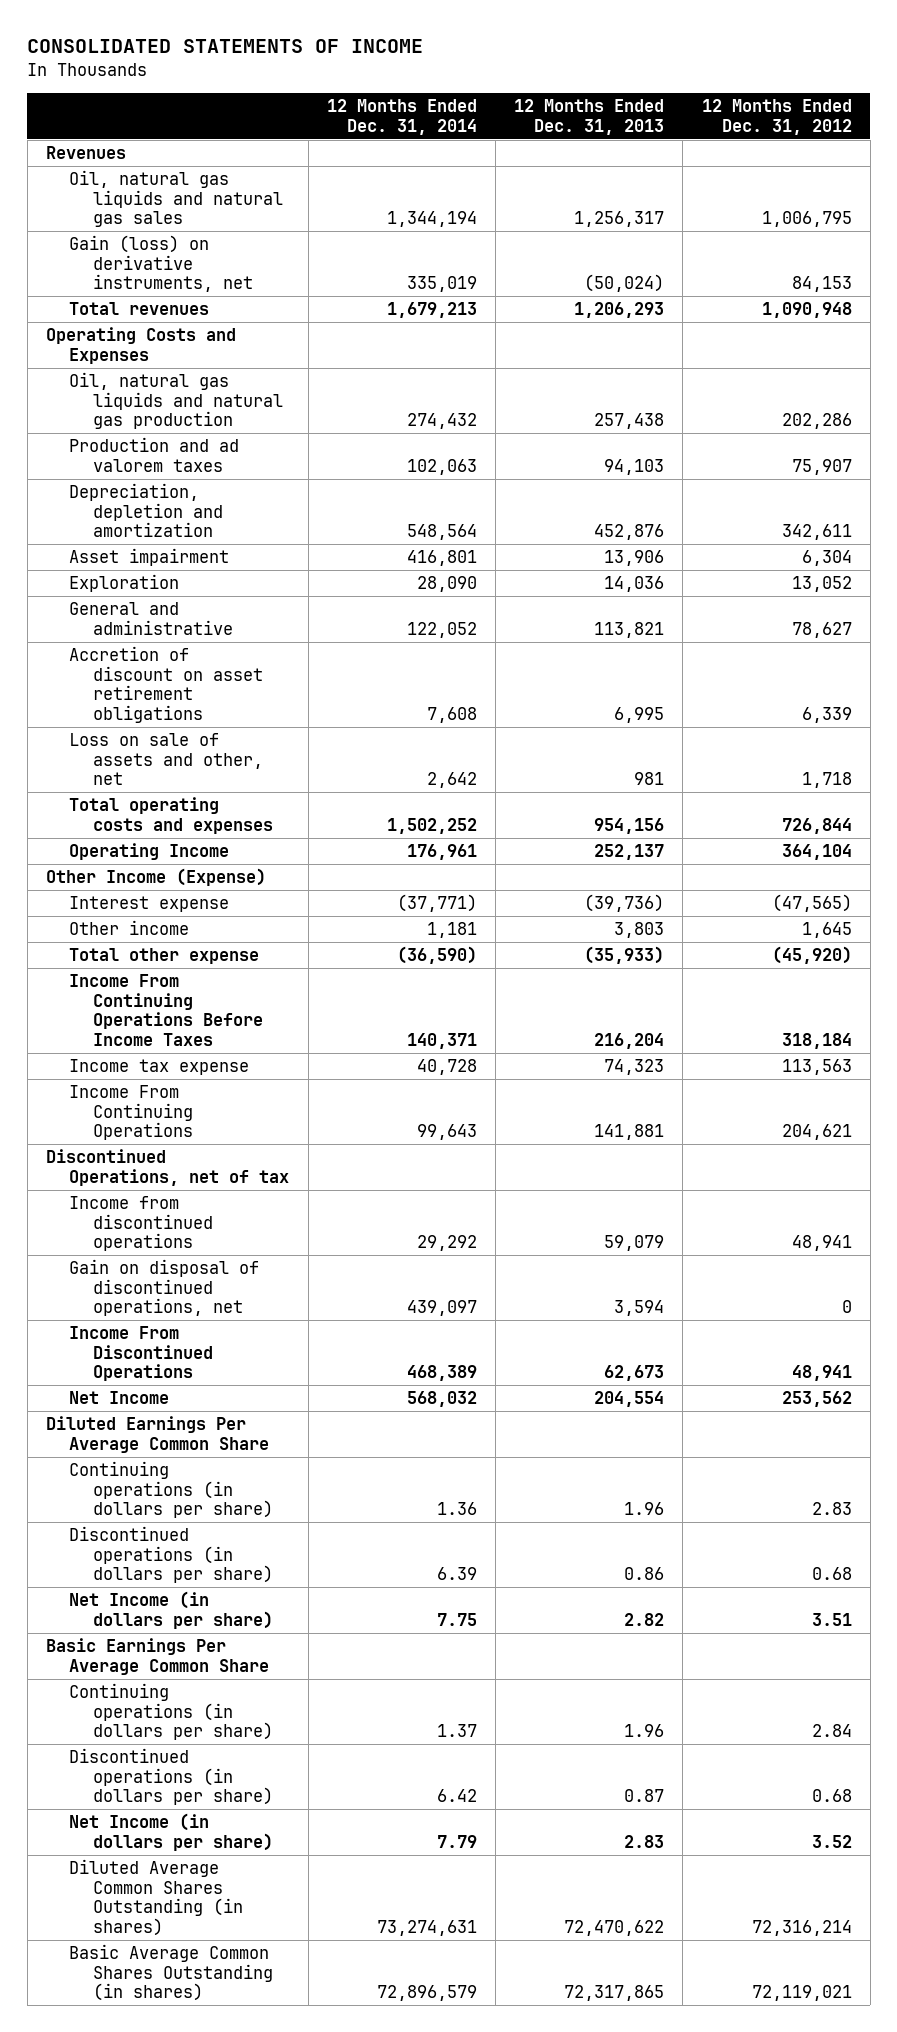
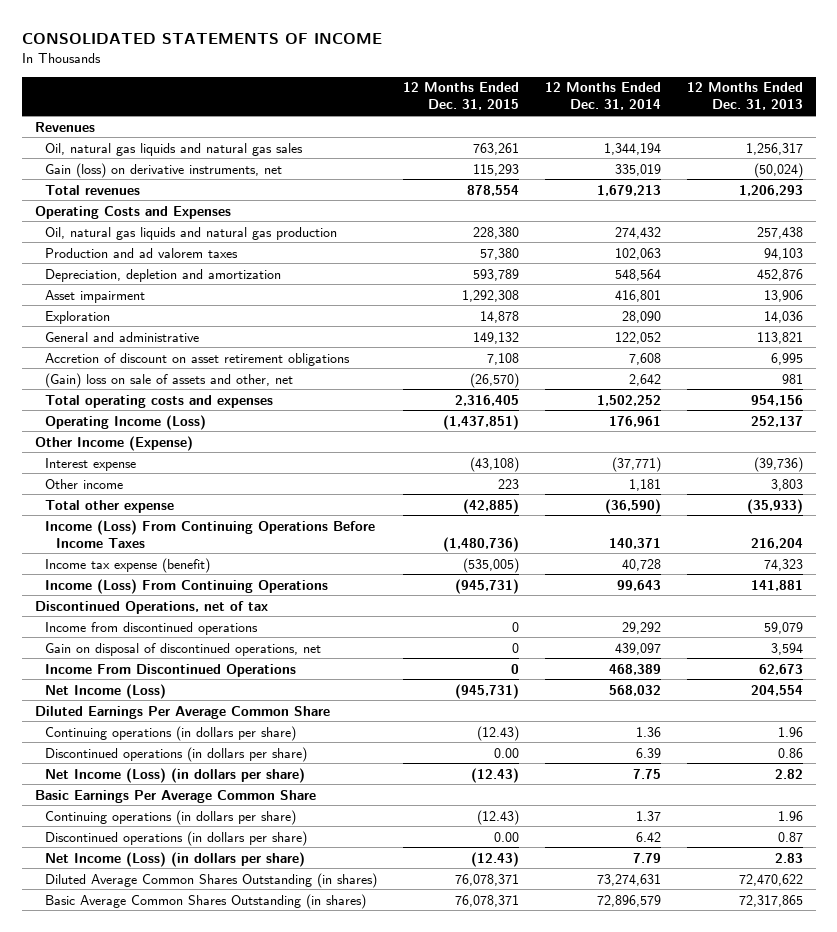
[701,99,852,136] 12 Months Ended Dec. 31, 2012 -> none
none -> [403,82,520,111] 12 Months Ended Dec. 31, 2015
[69,733,264,786] Loss on sale of assets and other, net -> [45,372,294,388] (Gain) loss on sale of assets and other, net
[69,843,230,861] Operating Income -> [45,414,207,430] Operating Income (Loss)
[69,974,264,1047] Income From Continuing Operations Before Income Taxes -> [45,519,376,548] Income (Loss) From Continuing Operations Before Income Taxes
[69,1059,250,1076] Income tax expense -> [45,557,211,573] Income tax expense (benefit)
[69,1085,194,1141] Income From Continuing Operations -> [45,578,329,594] Income (Loss) From Continuing Operations
[69,1391,170,1405] Net Income -> [45,683,167,699] Net Income (Loss)
[69,1591,274,1629] Net Income (in dollars per share) -> [45,767,306,783] Net Income (Loss) (in dollars per share)
[69,1813,274,1851] Net Income (in dollars per share) -> [45,851,306,867] Net Income (Loss) (in dollars per share)

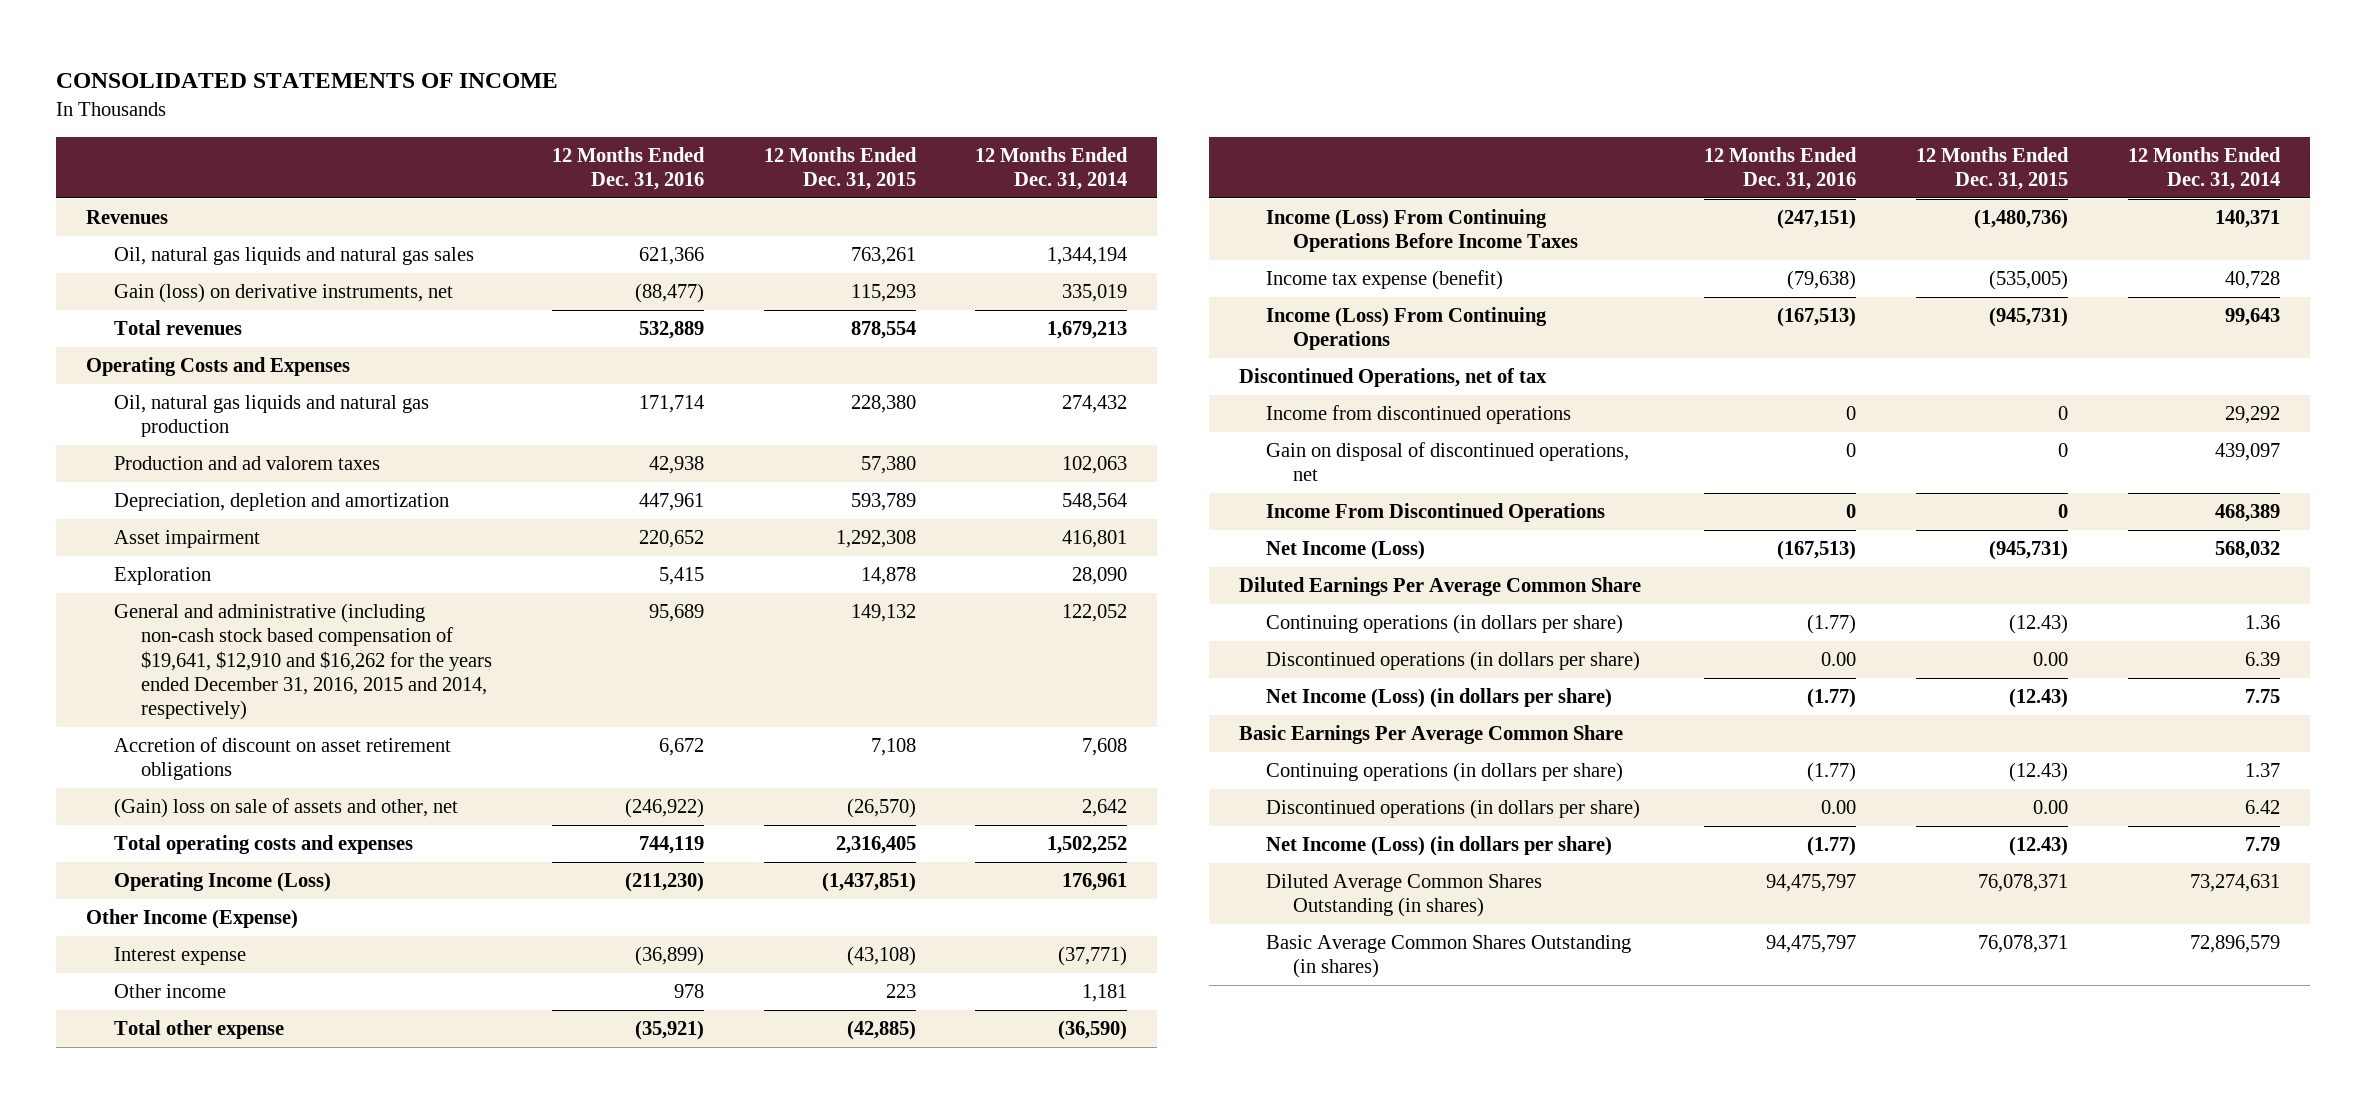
[686,82,803,111] 12 Months Ended Dec. 31, 2013 -> none
none -> [551,146,705,190] 12 Months Ended Dec. 31, 2016
[45,331,200,342] General and administrative -> [113,603,493,720] General and administrative (including non-cash stock based compensation of $19,641, $12,910 and $16,262 for the years ended December 31, 2016, 2015 and 2014, respectively)

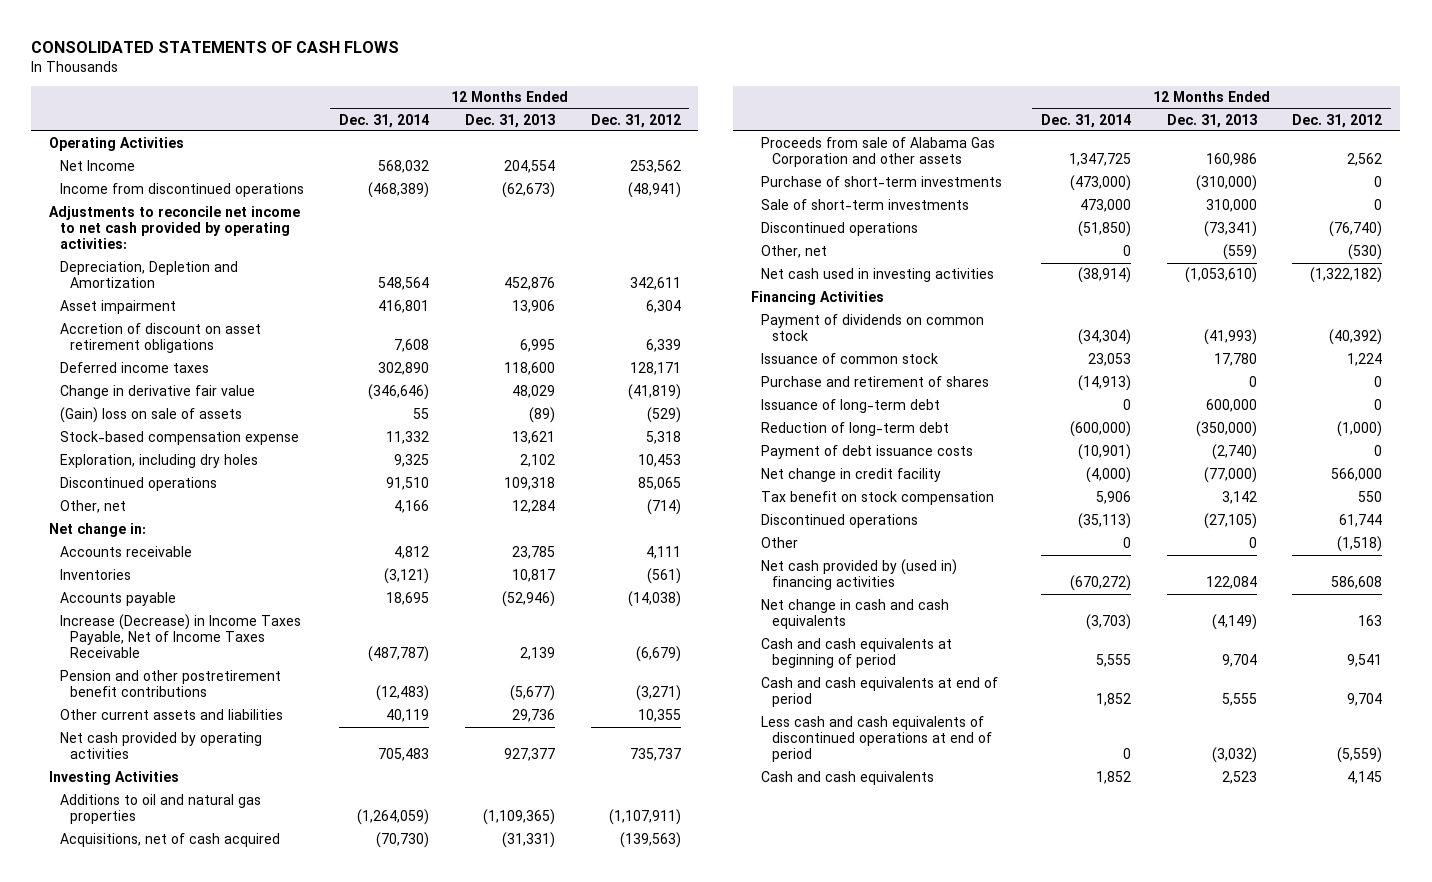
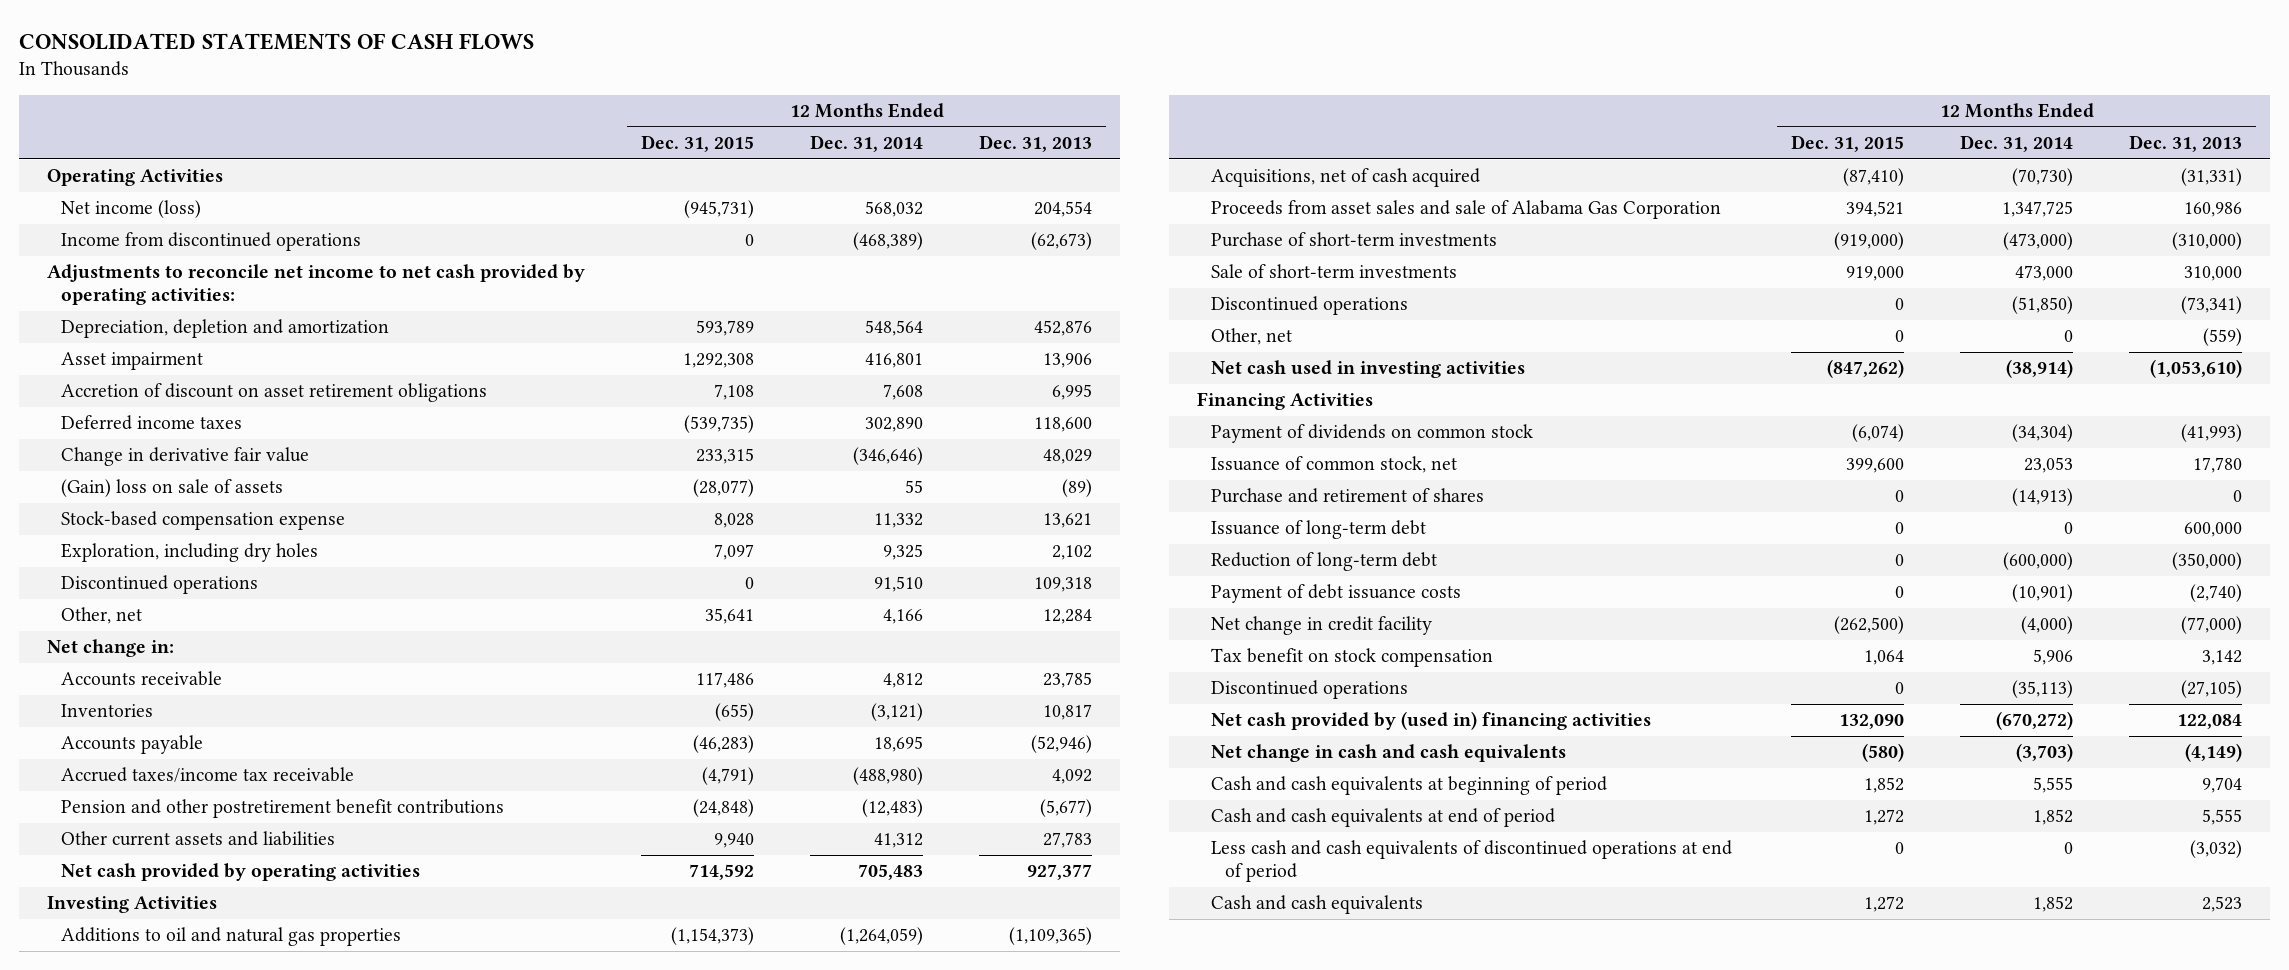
[590,113,681,128] Dec. 31, 2012 -> none
none -> [641,135,755,153] Dec. 31, 2015
[59,160,135,172] Net Income -> [60,200,201,219] Net income (loss)
[59,261,238,289] Depreciation, Depletion and Amortization -> [60,319,389,339] Depreciation, depletion and amortization
[59,614,301,659] Increase (Decrease) in Income Taxes Payable, Net of Income Taxes Receivable -> [60,767,354,783] Accrued taxes/income tax receivable
[368,646,430,663] (487,787) -> [853,767,924,786] (488,980)
[519,647,555,661] 2,139 -> [1052,769,1093,785] 4,092
[386,709,430,723] 40,119 -> [874,833,924,849] 41,312
[511,709,555,723] 29,736 -> [1043,832,1093,849] 27,783
[761,137,996,168] Proceeds from sale of Alabama Gas Corporation and other assets -> [1210,200,1721,220] Proceeds from asset sales and sale of Alabama Gas Corporation
[761,353,939,365] Issuance of common stock -> [1210,456,1457,474] Issuance of common stock, net
[761,537,799,549] Other -> none

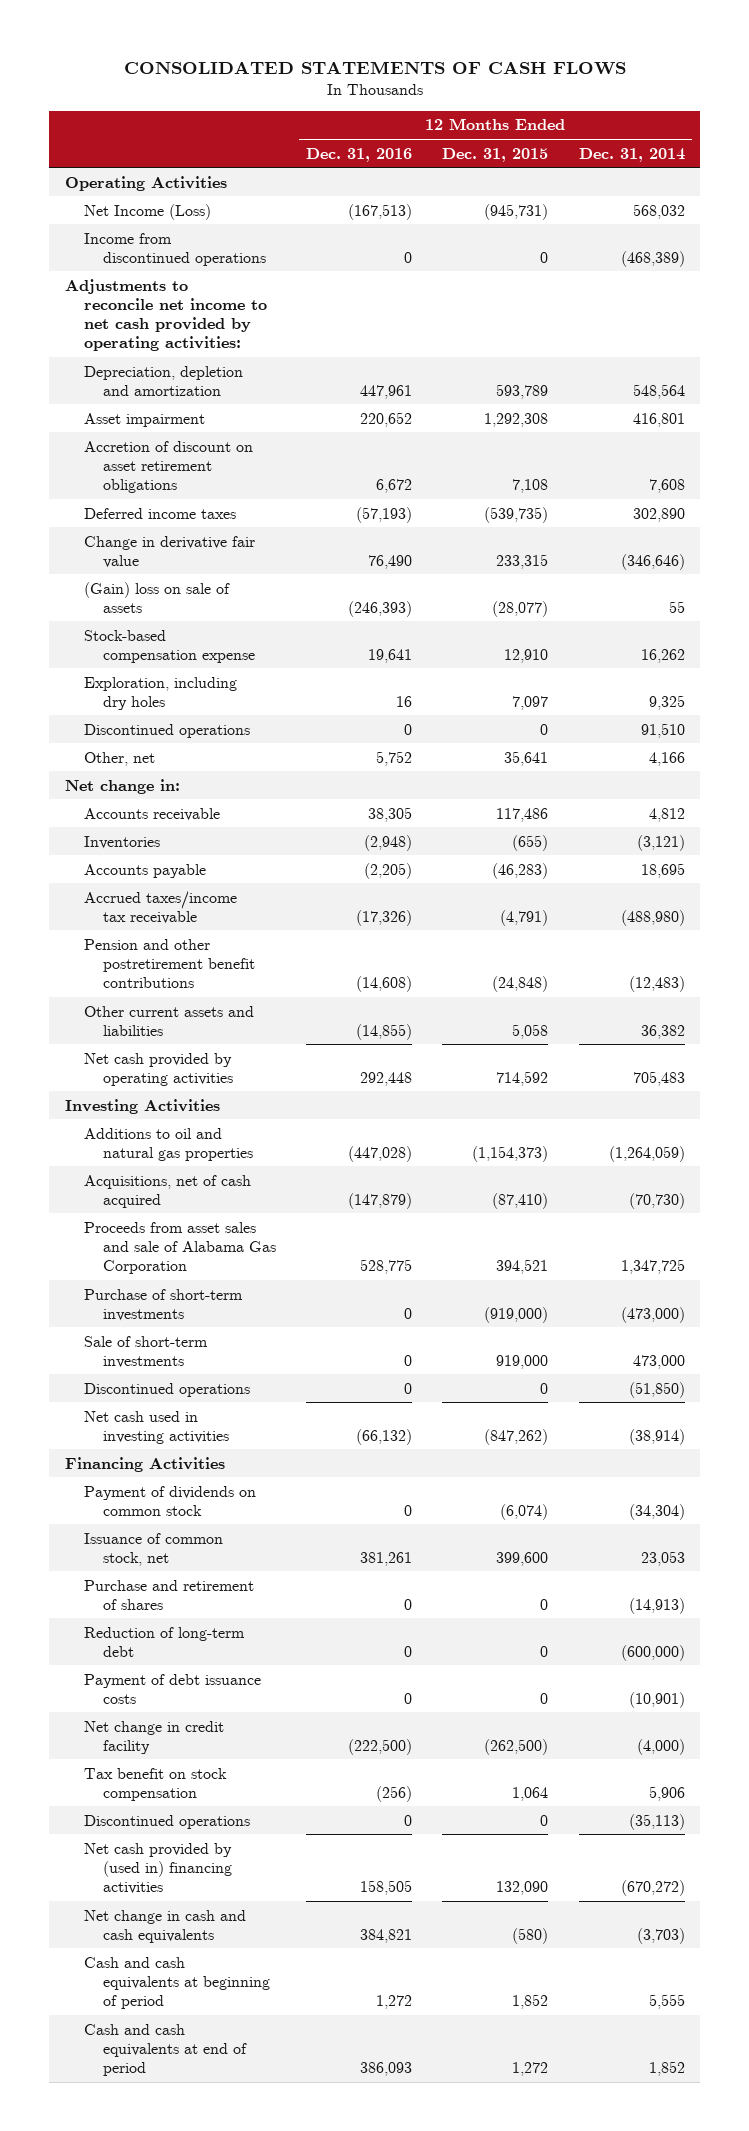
[979,135,1093,153] Dec. 31, 2013 -> none
none -> [306,147,413,162] Dec. 31, 2016
[60,200,201,219] Net income (loss) -> [83,203,211,220] Net Income (Loss)
[714,513,755,529] 8,028 -> [504,648,549,663] 12,910
[874,513,924,529] 11,332 -> [640,648,685,663] 16,262
[714,833,755,849] 9,940 -> [512,1023,549,1039] 5,058
[874,833,924,849] 41,312 -> [640,1024,685,1039] 36,382
[1210,328,1292,346] Other, net -> none
[1210,520,1426,540] Issuance of long-term debt -> none
[1210,840,1732,883] Less cash and cash equivalents of discontinued operations at end of period -> none
[1210,895,1423,915] Cash and cash equivalents -> none

